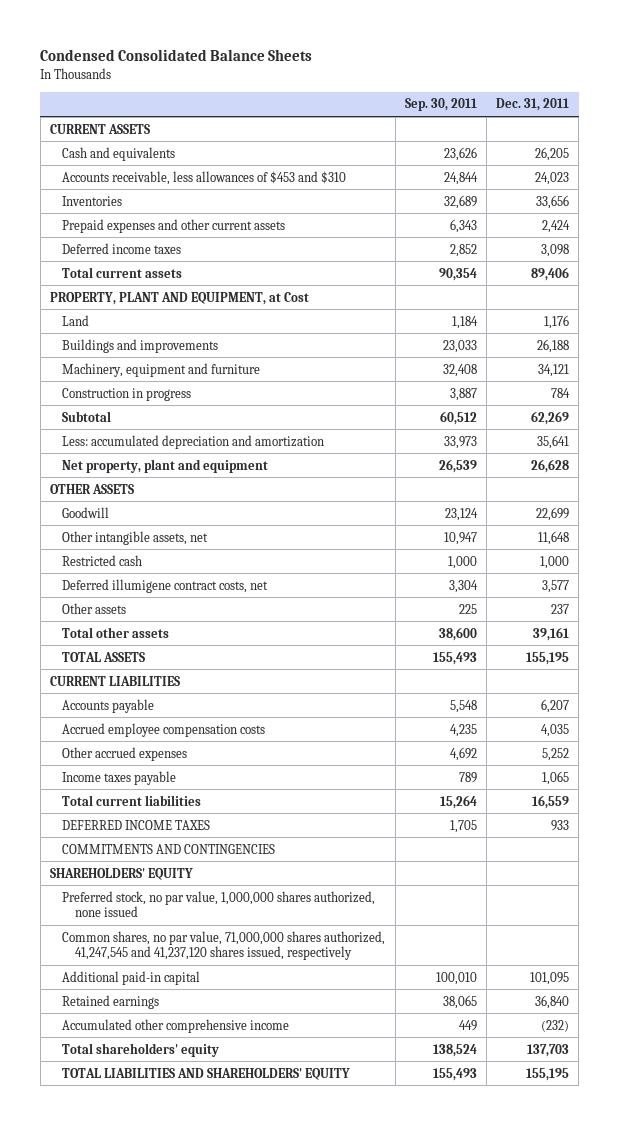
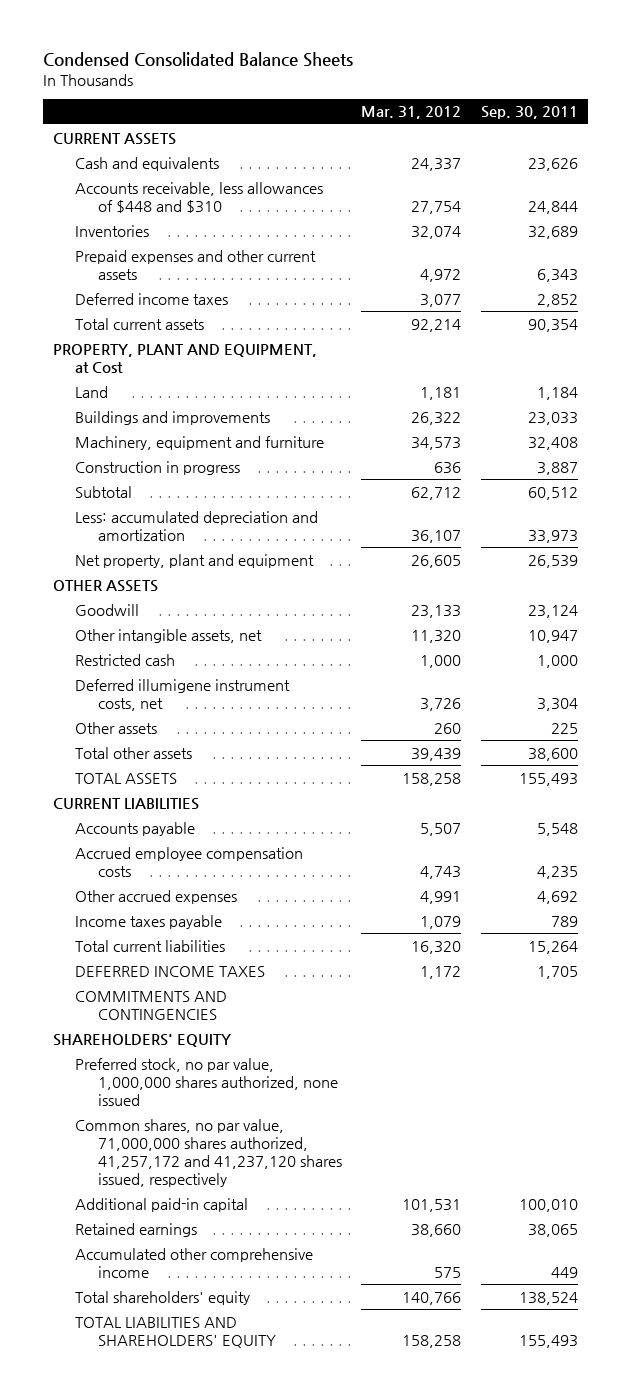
[496,98,570,112] Dec. 31, 2011 -> none
none -> [361,106,462,120] Mar. 31, 2012
[62,170,347,185] Accounts receivable, less allowances of $453 and $310 -> [75,181,324,213] Accounts receivable, less allowances of $448 and $310
[62,578,269,593] Deferred illumigene contract costs, net -> [75,678,291,711] Deferred illumigene instrument costs, net
[62,930,386,960] Common shares, no par value, 71,000,000 shares authorized, 41,247,545 and 41,237,120 shares issued, respectively -> [75,1118,342,1187] Common shares, no par value, 71,000,000 shares authorized, 41,257,172 and 41,237,120 shares issued, respectively

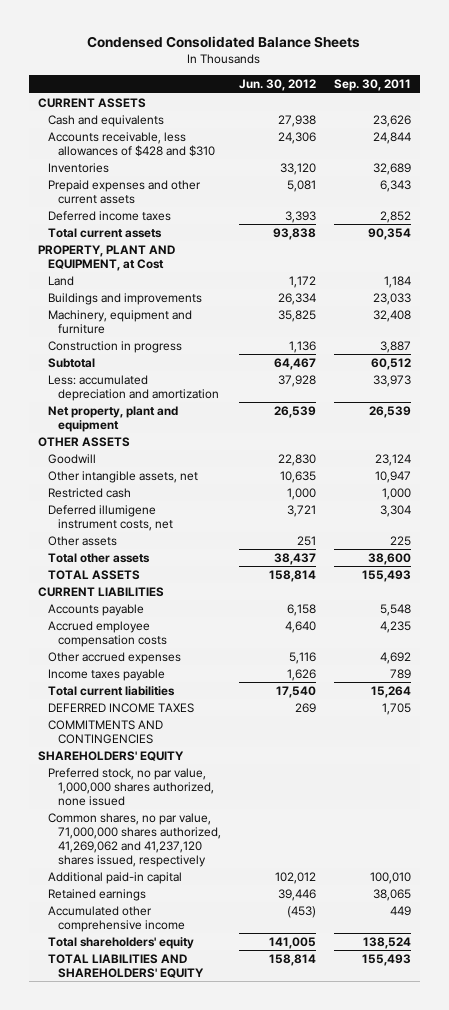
[361,106,462,120] Mar. 31, 2012 -> none
none -> [238,79,316,92] Jun. 30, 2012
[75,181,324,213] Accounts receivable, less allowances of $448 and $310 -> [47,131,215,157] Accounts receivable, less allowances of $428 and $310
[75,1118,342,1187] Common shares, no par value, 71,000,000 shares authorized, 41,257,172 and 41,237,120 shares issued, respectively -> [47,812,221,868] Common shares, no par value, 71,000,000 shares authorized, 41,269,062 and 41,237,120 shares issued, respectively

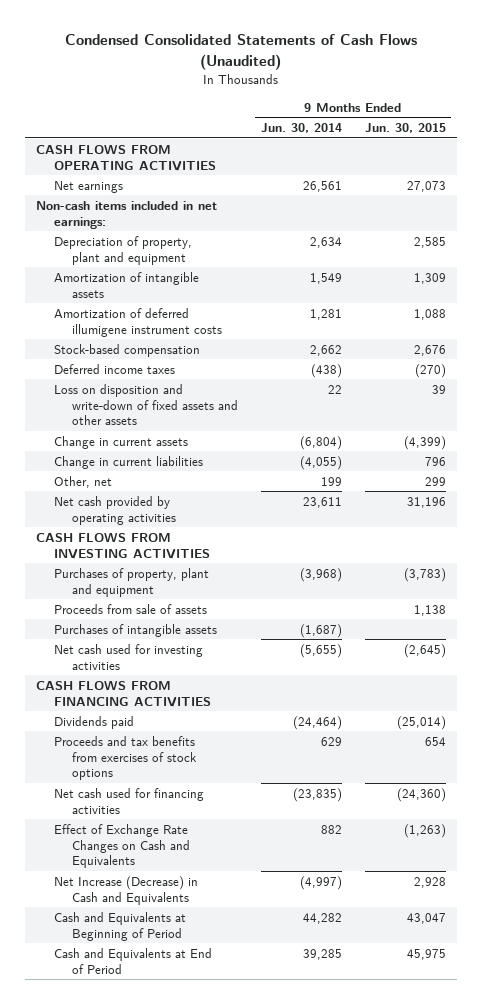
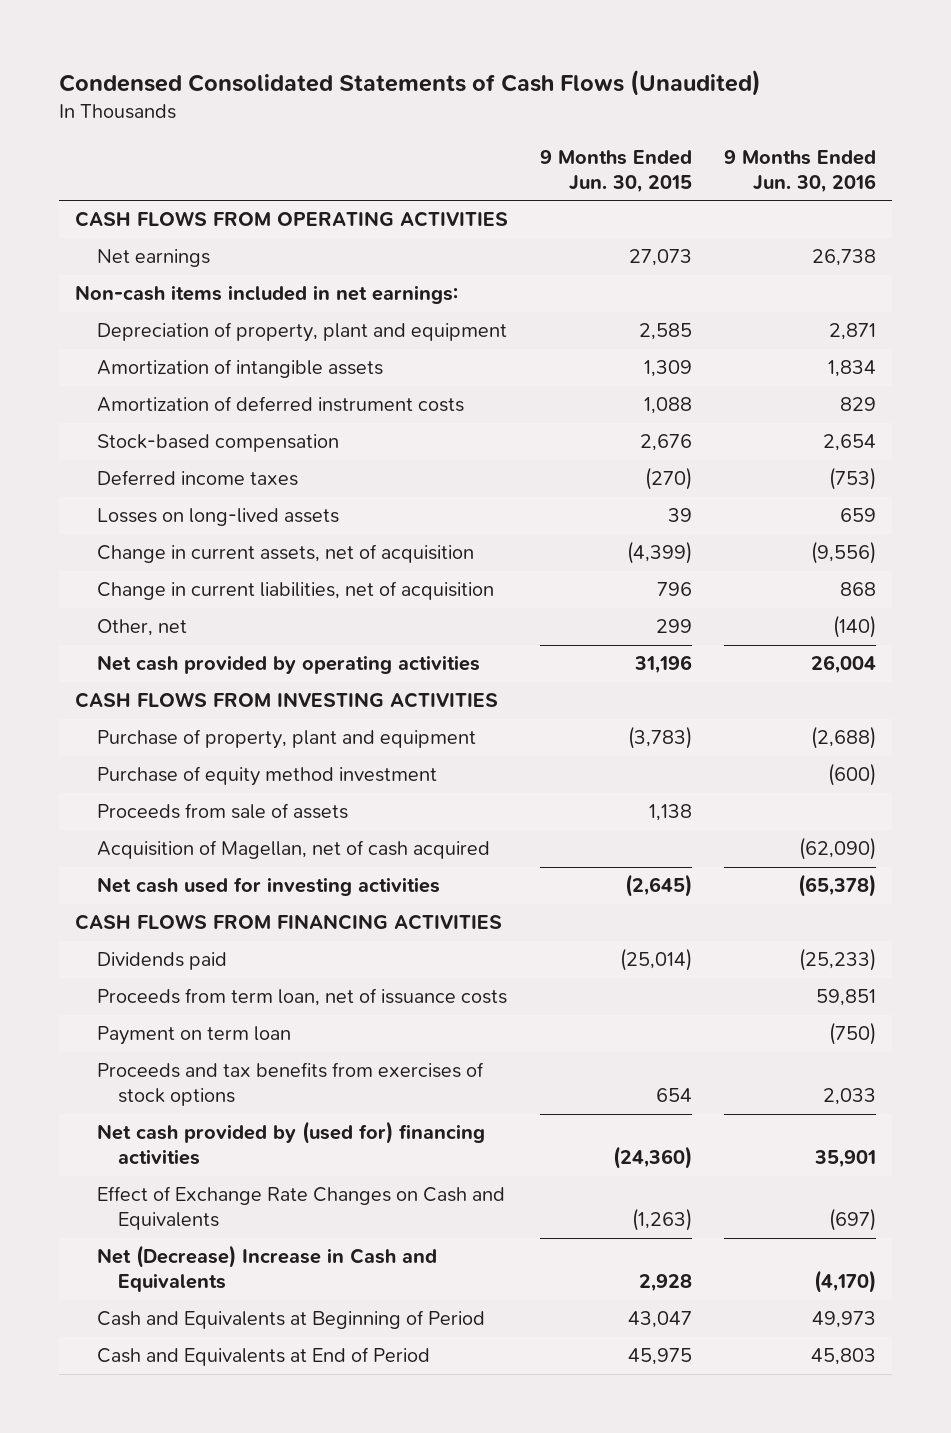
[260,123,342,134] Jun. 30, 2014 -> none
none -> [723,149,876,193] 9 Months Ended Jun. 30, 2016
[54,307,223,337] Amortization of deferred illumigene instrument costs -> [96,396,464,413] Amortization of deferred instrument costs
[54,383,239,426] Loss on disposition and write-down of fixed assets and other assets -> [96,508,339,527] Losses on long-lived assets
[54,435,189,449] Change in current assets -> [96,544,474,564] Change in current assets, net of acquisition
[54,455,204,469] Change in current liabilities -> [96,581,494,601] Change in current liabilities, net of acquisition
[54,567,210,597] Purchases of property, plant and equipment -> [96,729,476,750] Purchase of property, plant and equipment
none -> [96,766,437,787] Purchase of equity method investment
[54,623,218,637] Purchases of intangible assets -> none
none -> [96,840,490,860] Acquisition of Magellan, net of cash acquired
none -> [96,988,507,1007] Proceeds from term loan, net of issuance costs
none -> [96,1026,291,1046] Payment on term loan
[54,787,205,814] Net cash used for financing activities -> [96,1121,485,1166] Net cash provided by (used for) financing activities
[54,875,199,905] Net Increase (Decrease) in Cash and Equivalents -> [96,1245,437,1293] Net (Decrease) Increase in Cash and Equivalents

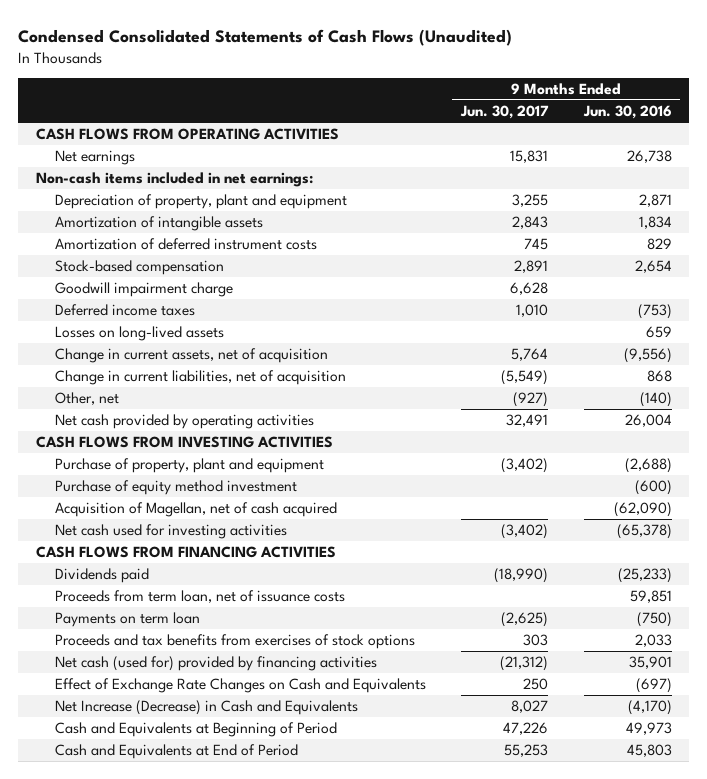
[540,149,693,193] 9 Months Ended Jun. 30, 2015 -> none
none -> [460,105,550,120] Jun. 30, 2017
none -> [54,282,233,298] Goodwill impairment charge
[96,803,348,820] Proceeds from sale of assets -> none
[96,1026,291,1046] Payment on term loan -> [54,612,200,628] Payments on term loan
[96,1121,485,1166] Net cash provided by (used for) financing activities -> [54,656,377,672] Net cash (used for) provided by financing activities
[96,1245,437,1293] Net (Decrease) Increase in Cash and Equivalents -> [54,700,358,716] Net Increase (Decrease) in Cash and Equivalents

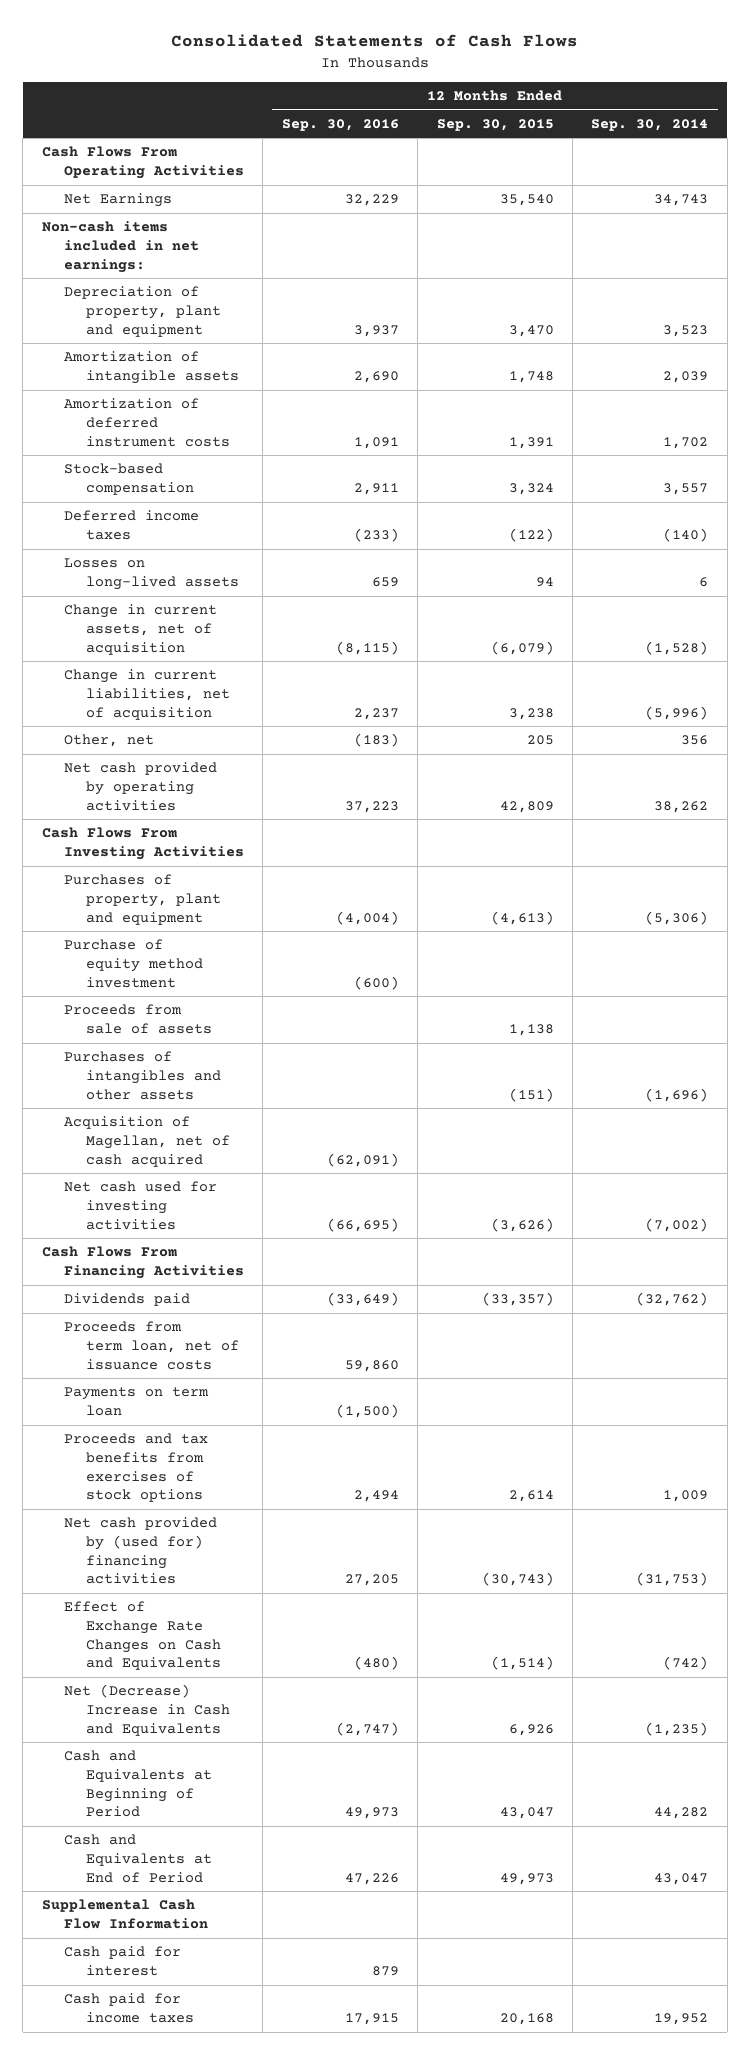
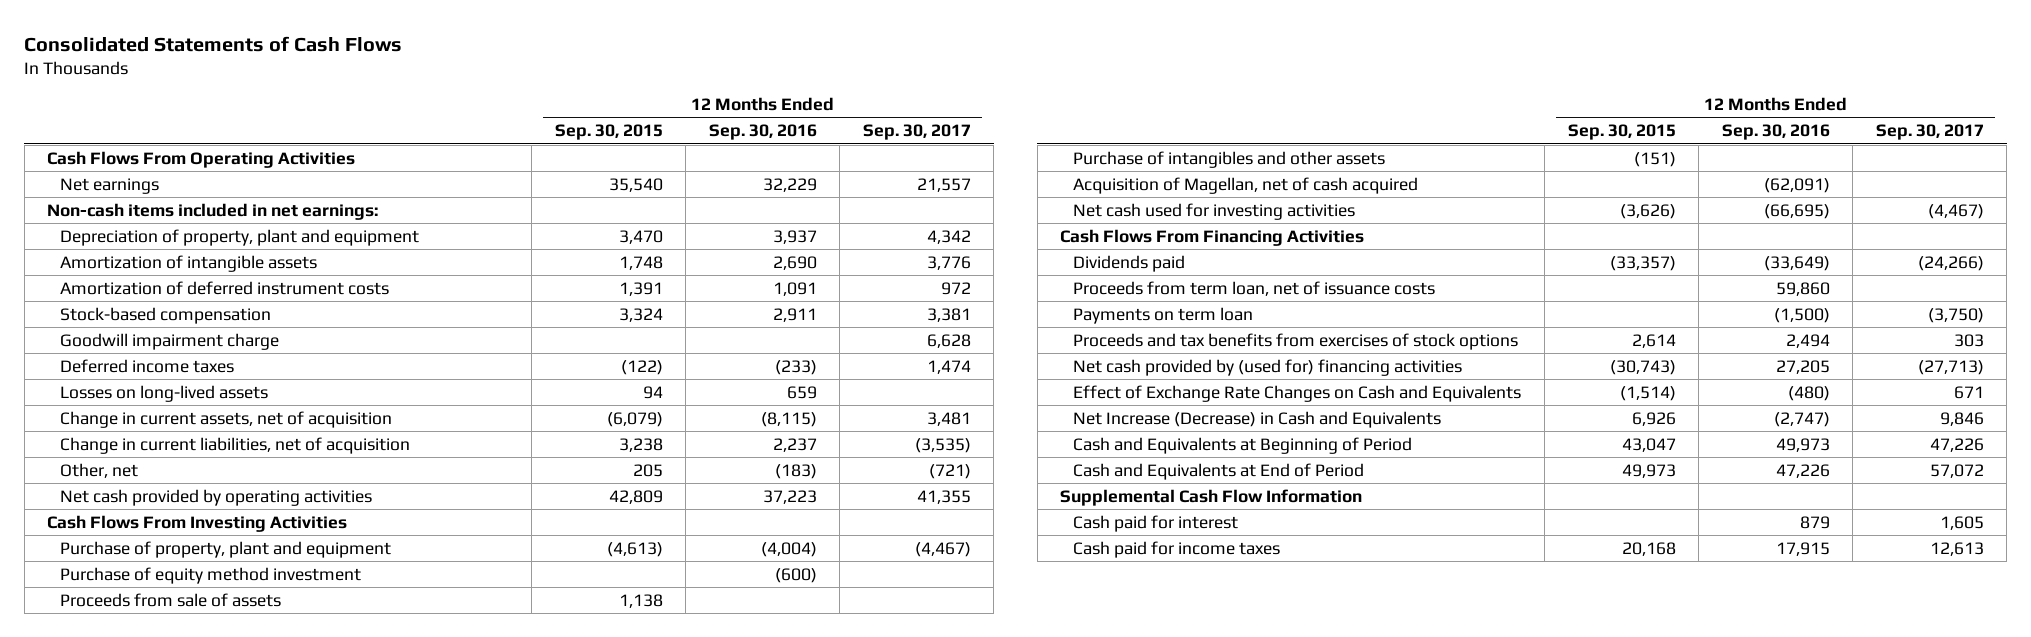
[591,118,709,131] Sep. 30, 2014 -> none
none -> [862,124,971,141] Sep. 30, 2017
[63,193,172,208] Net Earnings -> [60,177,160,194] Net earnings
none -> [60,332,280,350] Goodwill impairment charge
[63,874,222,925] Purchases of property, plant and equipment -> [60,540,392,558] Purchase of property, plant and equipment
[63,1051,222,1100] Purchases of intangibles and other assets -> [1073,150,1386,168] Purchase of intangibles and other assets
[63,1684,231,1736] Net (Decrease) Increase in Cash and Equivalents -> [1073,410,1442,428] Net Increase (Decrease) in Cash and Equivalents

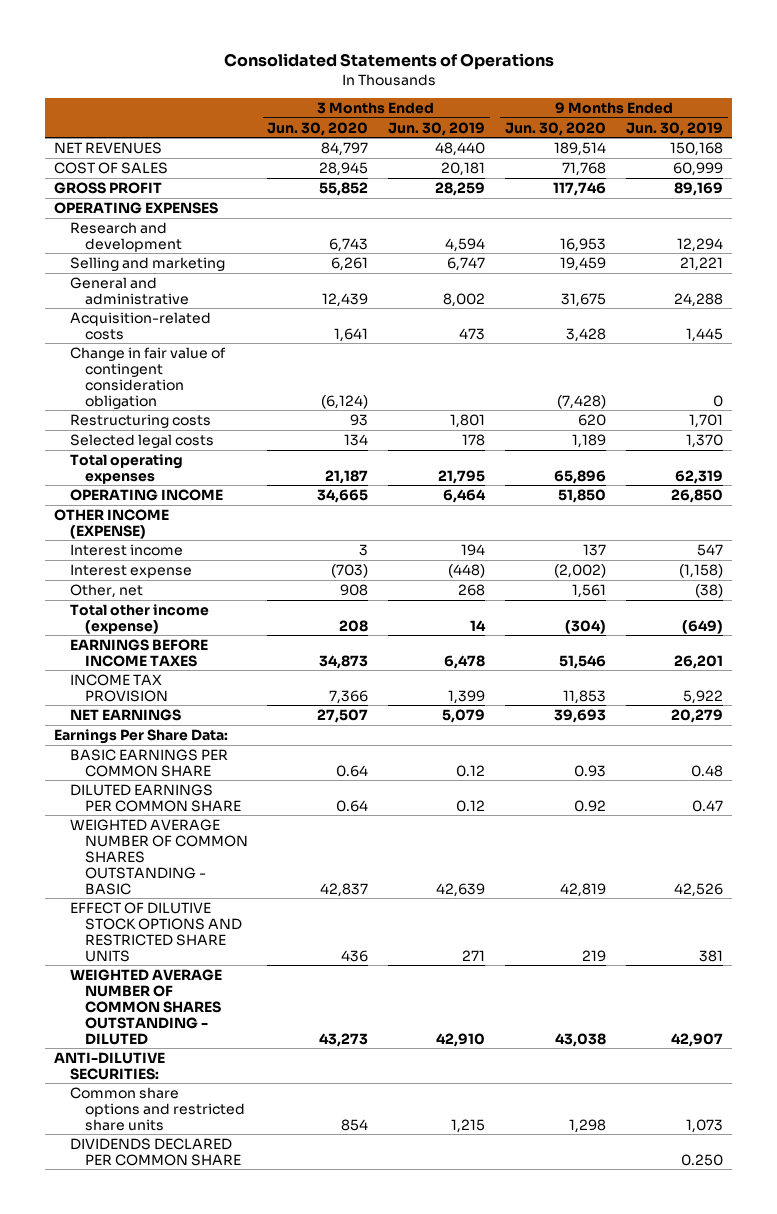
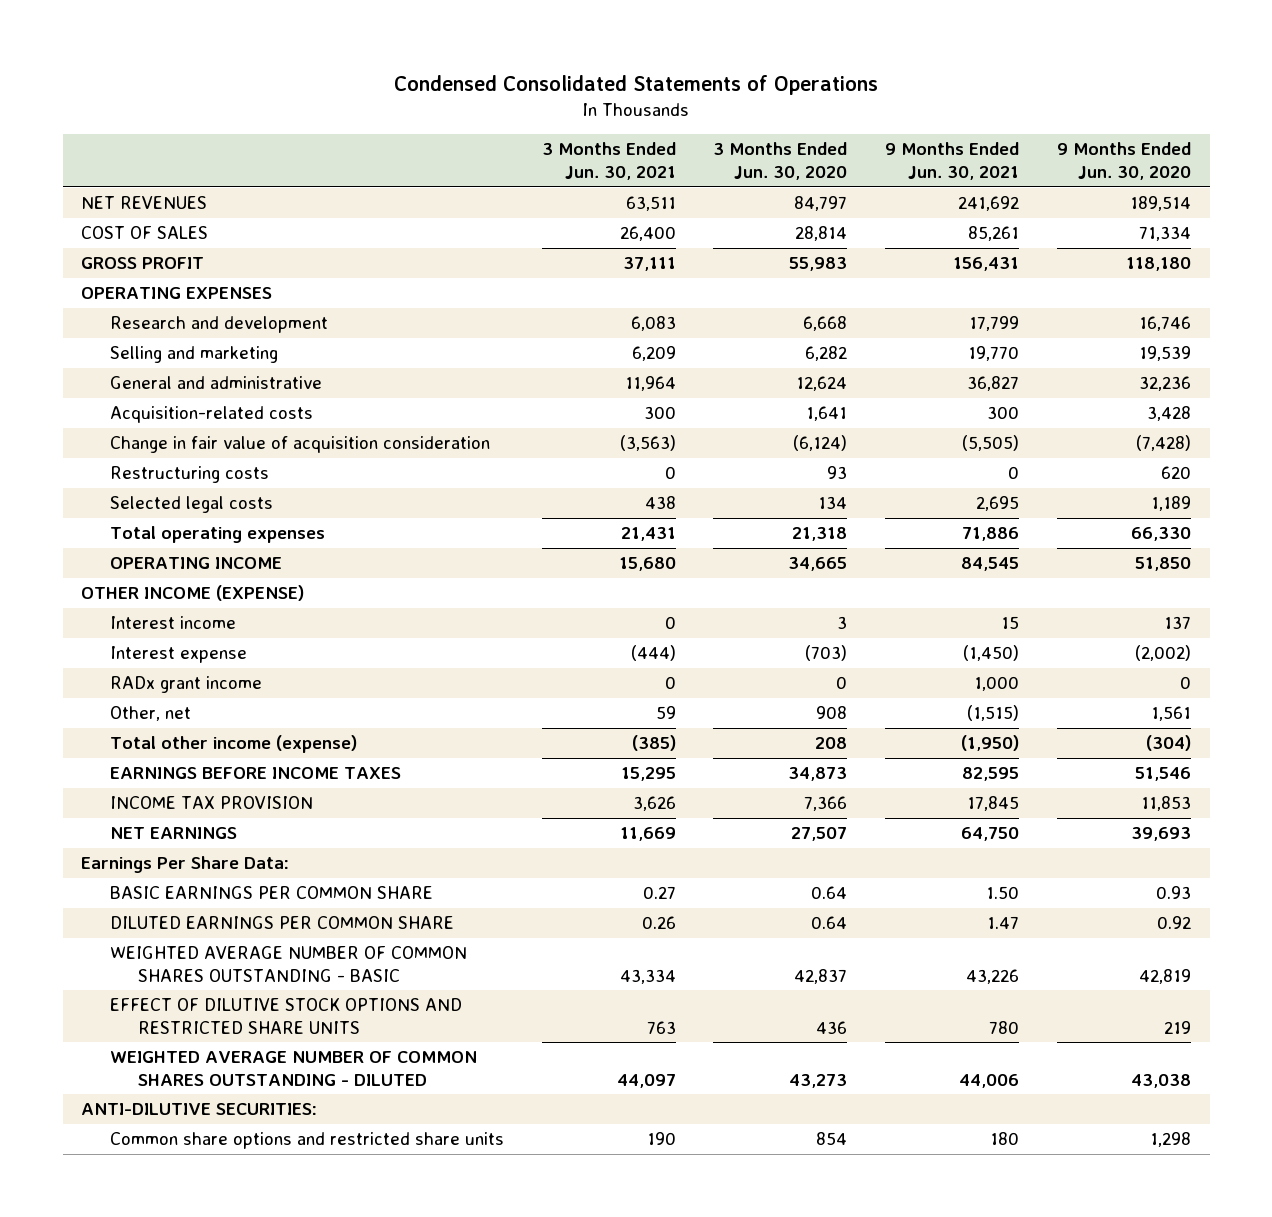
[223,52,554,70] Consolidated Statements of Operations -> [394,75,879,96] Condensed Consolidated Statements of Operations
[388,121,486,136] Jun. 30, 2019 -> none
[625,121,723,136] Jun. 30, 2019 -> none
none -> [541,142,676,181] 3 Months Ended Jun. 30, 2021
none -> [885,142,1020,181] 9 Months Ended Jun. 30, 2021
[319,161,369,176] 28,945 -> [795,226,848,242] 28,814
[561,161,606,176] 71,768 -> [1138,226,1191,242] 71,334
[319,181,369,196] 55,852 -> [789,257,848,272] 55,983
[552,181,606,196] 117,746 -> [1125,257,1191,272] 118,180
[329,237,369,252] 6,743 -> [803,316,848,332] 6,668
[559,237,606,252] 16,953 -> [1138,316,1191,332] 16,746
[331,256,369,271] 6,261 -> [805,346,848,362] 6,282
[559,256,606,271] 19,459 -> [1138,346,1191,362] 19,539
[322,292,369,307] 12,439 -> [796,376,848,392] 12,624
[560,292,606,307] 31,675 -> [1138,376,1191,392] 32,236
[69,346,226,409] Change in fair value of contingent consideration obligation -> [109,436,490,454] Change in fair value of acquisition consideration
[325,469,369,484] 21,187 -> [792,527,848,542] 21,318
[553,469,606,484] 65,896 -> [1130,527,1191,542] 66,330
none -> [109,676,262,694] RADx grant income
[69,1137,241,1166] DIVIDENDS DECLARED PER COMMON SHARE -> none

